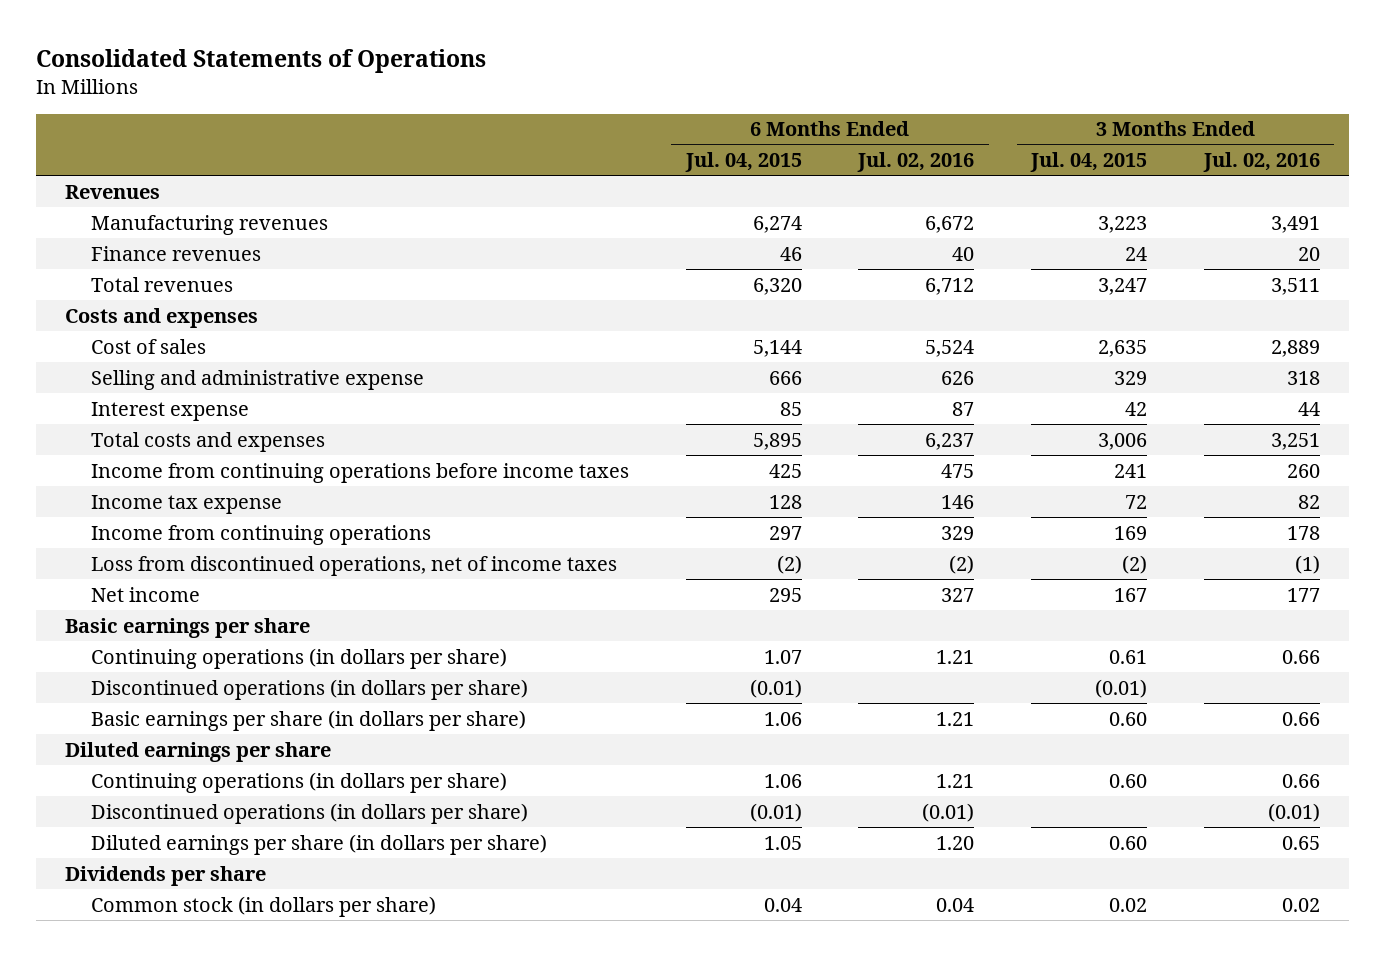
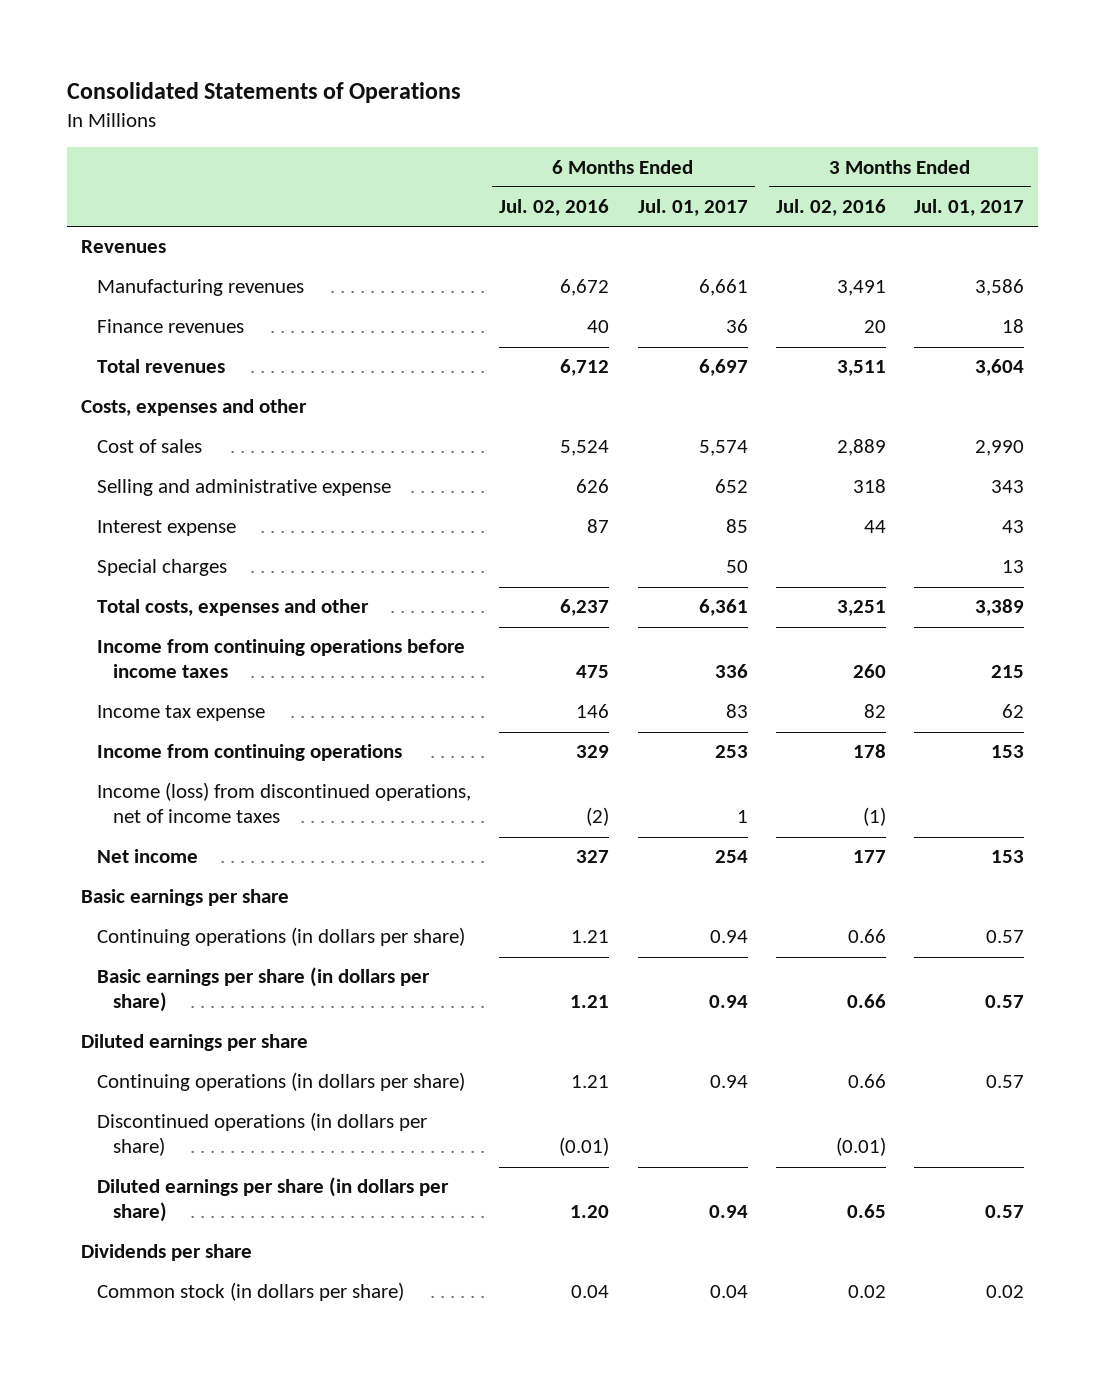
[684,152,802,173] Jul. 04, 2015 -> none
[1030,152,1148,173] Jul. 04, 2015 -> none
none -> [637,199,748,217] Jul. 01, 2017
none -> [913,199,1024,217] Jul. 01, 2017
[64,307,258,328] Costs and expenses -> [81,399,308,417] Costs, expenses and other
none -> [97,559,228,577] Special charges
[90,431,325,452] Total costs and expenses -> [97,599,370,617] Total costs, expenses and other
[90,555,617,576] Loss from discontinued operations, net of income taxes -> [97,782,472,824] Income (loss) from discontinued operations, net of income taxes
[90,678,528,700] Discontinued operations (in dollars per share) -> none

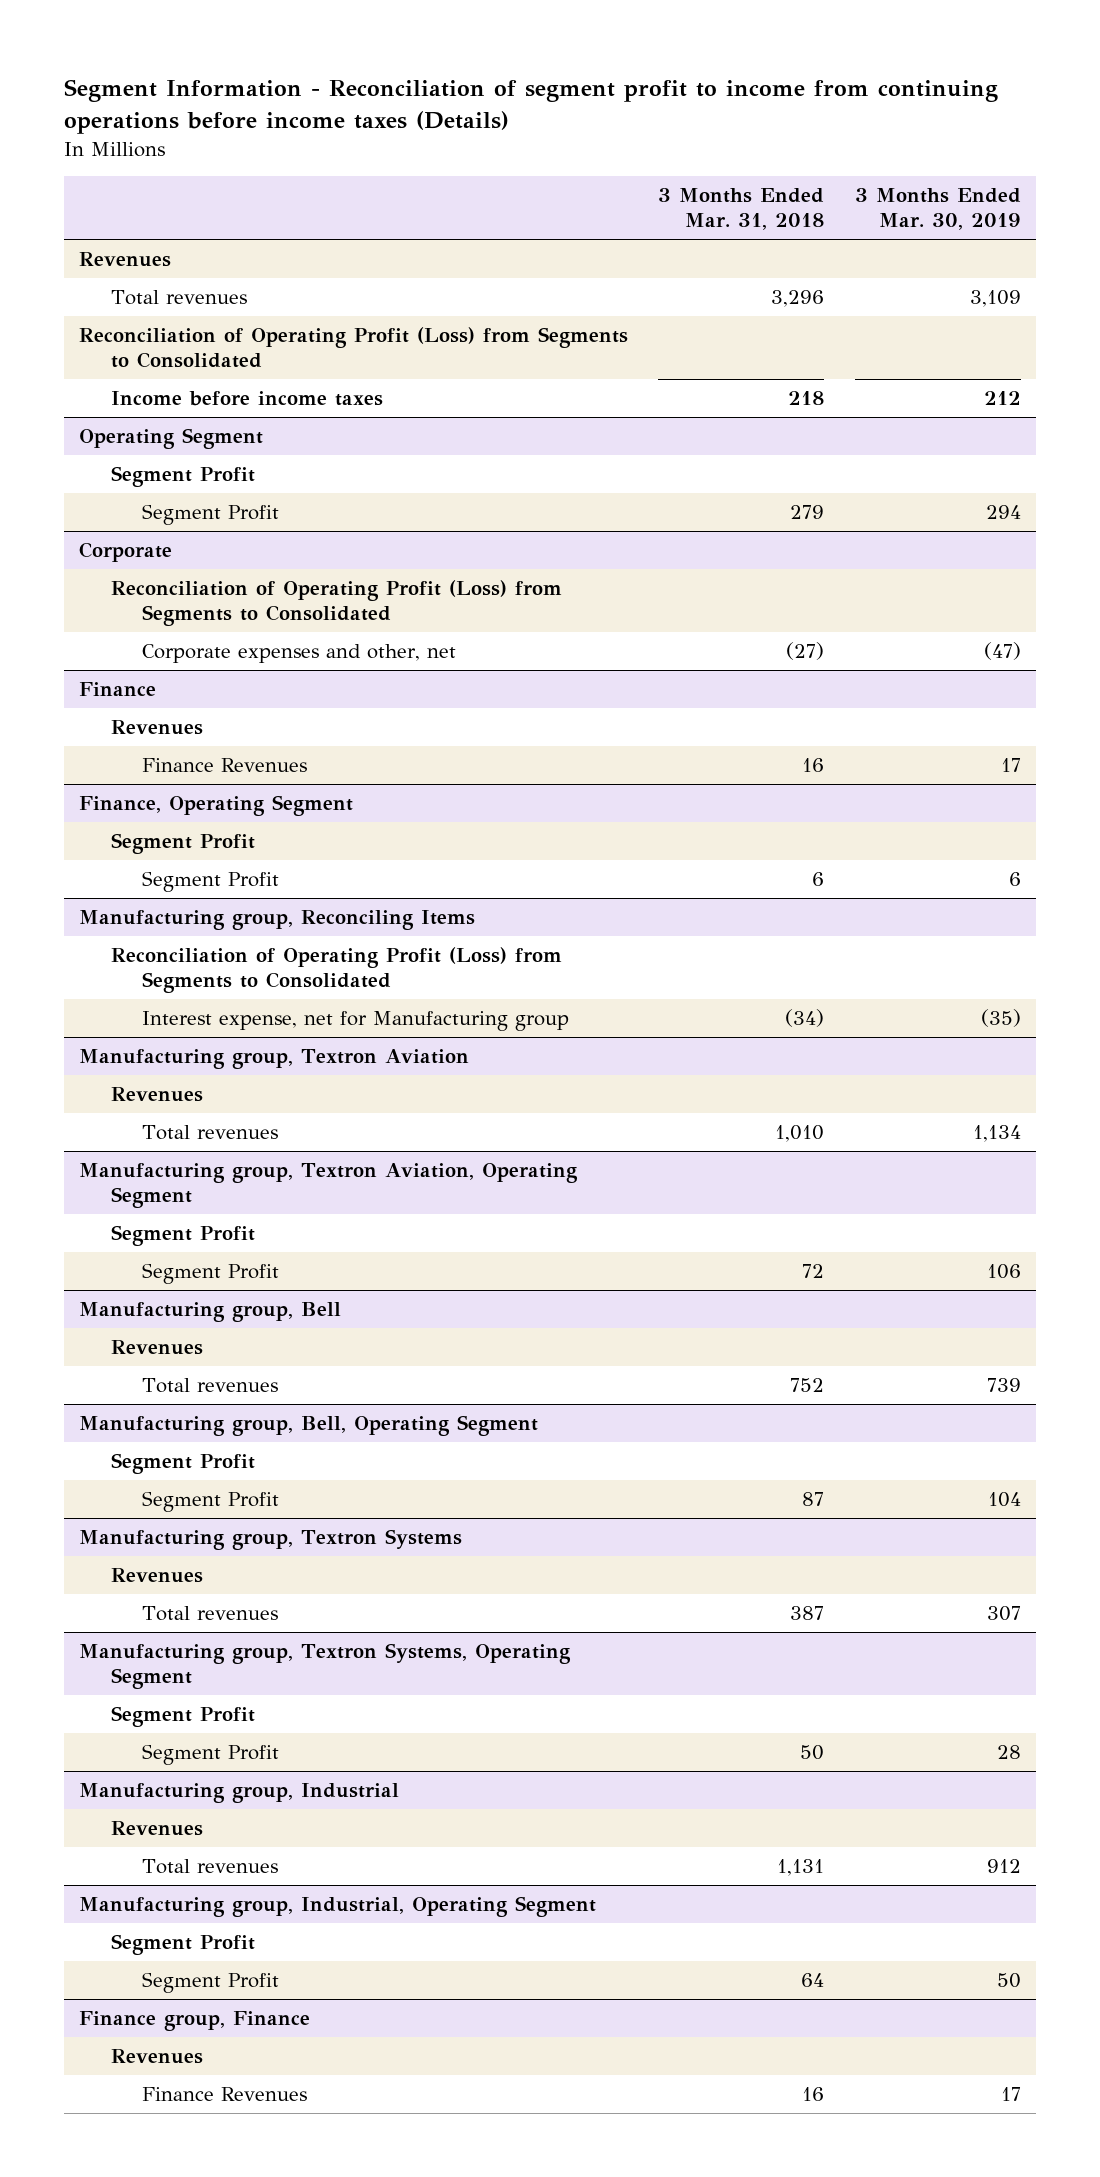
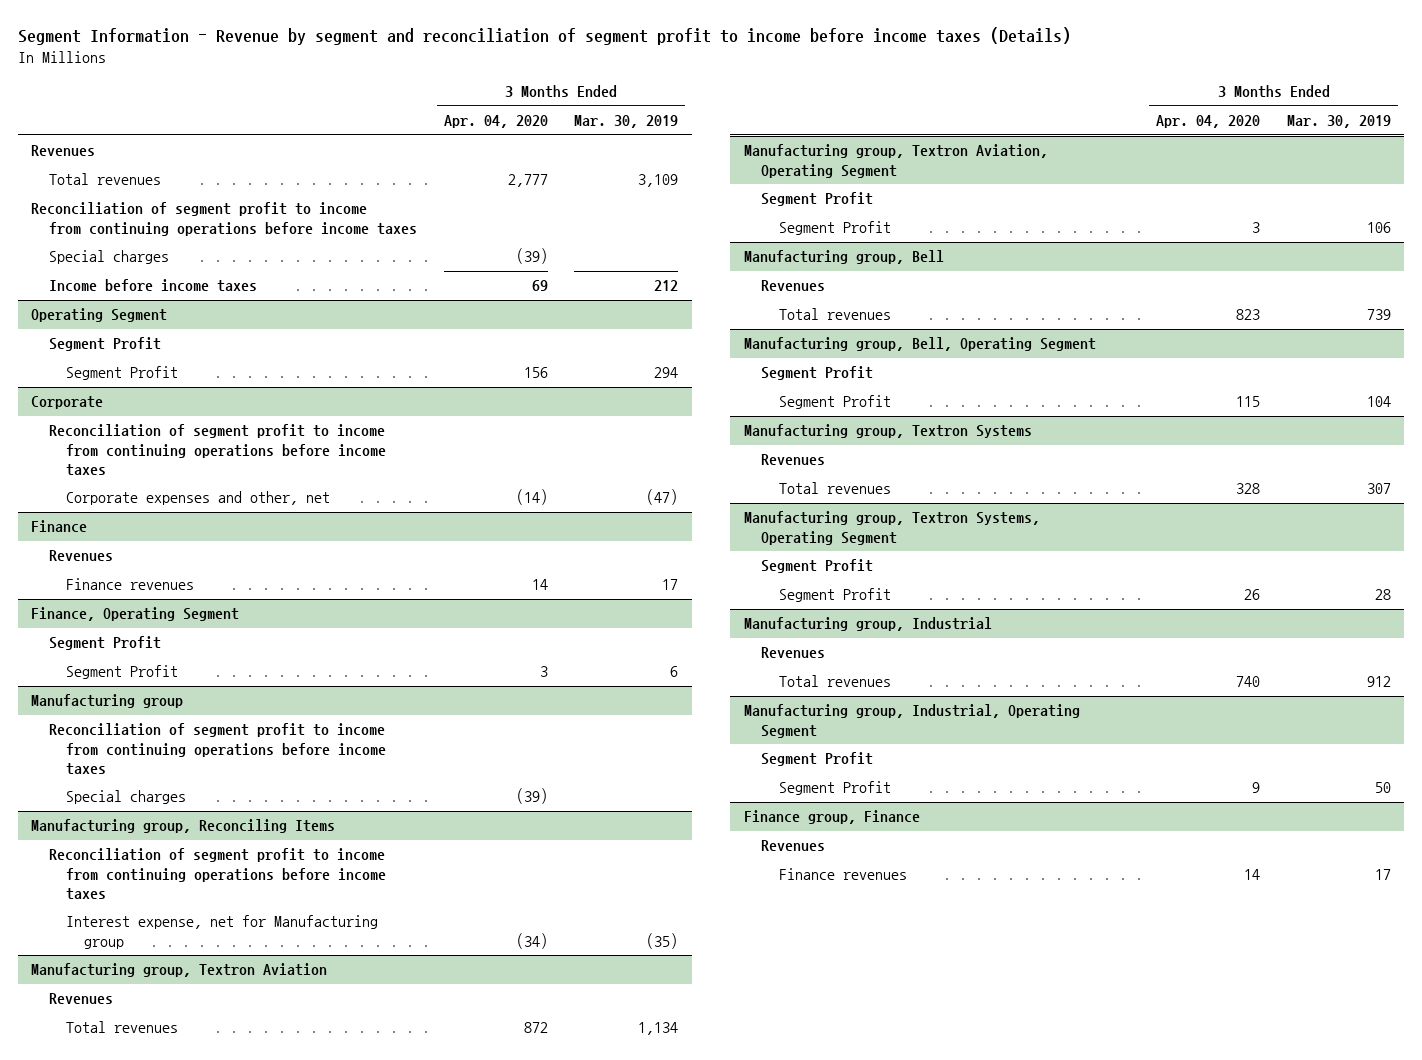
[64,79,999,134] Segment Information - Reconciliation of segment profit to income from continuing operations before income taxes (Details) -> [17,27,1071,46] Segment Information - Revenue by segment and reconciliation of segment profit to income before income taxes (Details)
[658,188,825,231] 3 Months Ended Mar. 31, 2018 -> none
none -> [443,115,548,129] Apr. 04, 2020
[79,326,629,369] Reconciliation of Operating Profit (Loss) from Segments to Consolidated -> [30,202,417,236] Reconciliation of segment profit to income from continuing operations before income taxes
none -> [48,250,169,265] Special charges
[110,579,562,627] Reconciliation of Operating Profit (Loss) from Segments to Consolidated -> [48,424,387,476] Reconciliation of segment profit to income from continuing operations before income taxes
[141,757,307,772] Finance Revenues -> [66,578,195,591] Finance revenues
none -> [30,694,183,709] Manufacturing group
none -> [48,723,387,775] Reconciliation of segment profit to income from continuing operations before income taxes
none -> [66,790,187,805] Special charges
[110,946,562,994] Reconciliation of Operating Profit (Loss) from Segments to Consolidated -> [48,848,387,900] Reconciliation of segment profit to income from continuing operations before income taxes
[141,2086,307,2101] Finance Revenues -> [779,868,908,881] Finance revenues

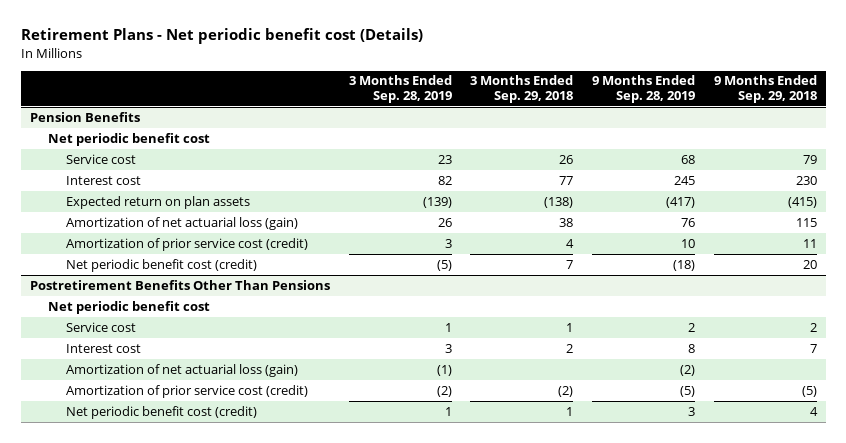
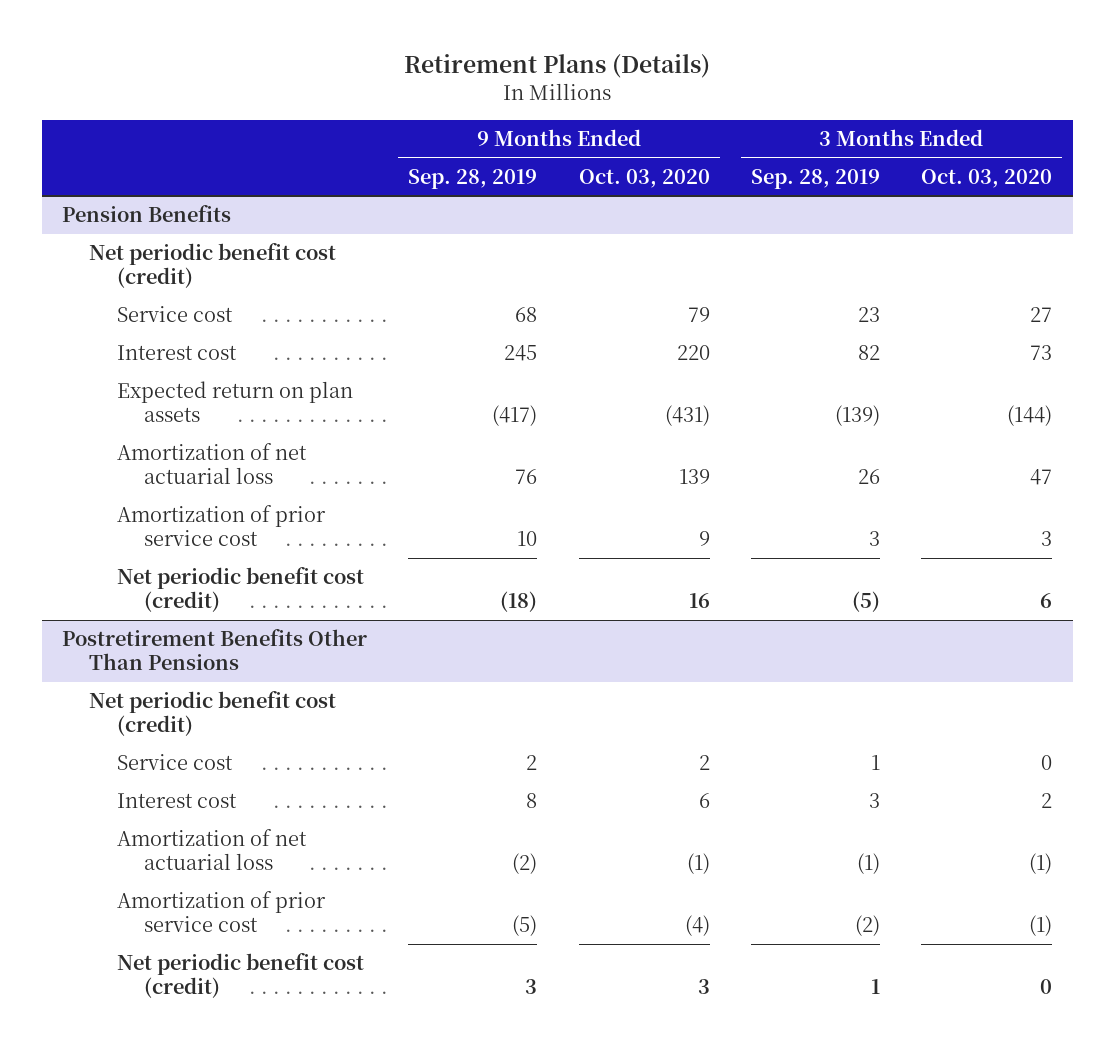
[20,28,423,45] Retirement Plans - Net periodic benefit cost (Details) -> [404,53,711,78] Retirement Plans (Details)
[470,75,574,104] 3 Months Ended Sep. 29, 2018 -> none
[713,75,817,104] 9 Months Ended Sep. 29, 2018 -> none
none -> [578,168,710,188] Oct. 03, 2020
none -> [921,168,1053,188] Oct. 03, 2020
[48,132,211,146] Net periodic benefit cost -> [89,243,337,288] Net periodic benefit cost (credit)
[66,216,299,230] Amortization of net actuarial loss (gain) -> [116,443,307,484] Amortization of net actuarial loss
[66,237,309,251] Amortization of prior service cost (credit) -> [116,505,326,546] Amortization of prior service cost
[48,300,211,314] Net periodic benefit cost -> [89,691,337,736] Net periodic benefit cost (credit)
[66,363,299,377] Amortization of net actuarial loss (gain) -> [116,829,307,870] Amortization of net actuarial loss
[66,384,309,398] Amortization of prior service cost (credit) -> [116,891,326,932] Amortization of prior service cost

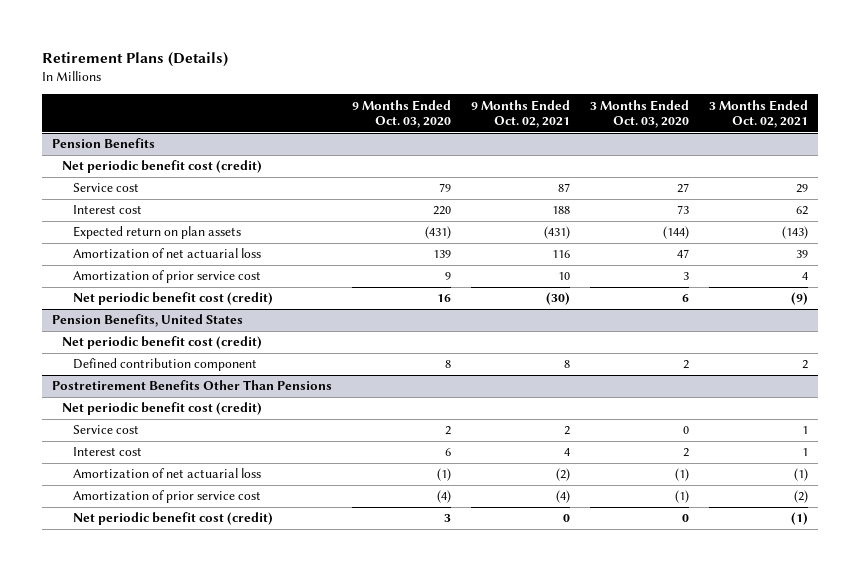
[408,168,538,189] Sep. 28, 2019 -> none
[750,168,880,189] Sep. 28, 2019 -> none
none -> [470,99,570,129] 9 Months Ended Oct. 02, 2021
none -> [708,99,808,129] 3 Months Ended Oct. 02, 2021
none -> [51,314,243,328] Pension Benefits, United States
none -> [62,336,263,350] Net periodic benefit cost (credit)
none -> [72,358,257,372] Defined contribution component

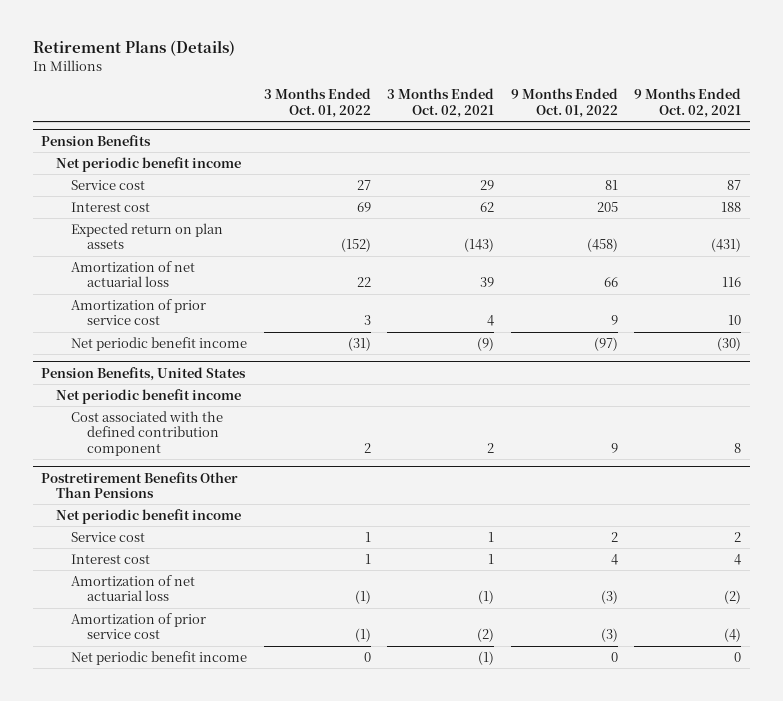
[351,99,451,129] 9 Months Ended Oct. 03, 2020 -> none
[589,99,689,129] 3 Months Ended Oct. 03, 2020 -> none
none -> [263,88,371,118] 3 Months Ended Oct. 01, 2022
none -> [510,88,618,118] 9 Months Ended Oct. 01, 2022
[62,160,263,174] Net periodic benefit cost (credit) -> [56,156,242,172] Net periodic benefit income
[72,292,273,306] Net periodic benefit cost (credit) -> [71,336,248,351] Net periodic benefit income
[62,336,263,350] Net periodic benefit cost (credit) -> [56,388,242,404] Net periodic benefit income
[72,358,257,372] Defined contribution component -> [71,410,224,456] Cost associated with the defined contribution component
[62,402,263,416] Net periodic benefit cost (credit) -> [56,508,242,524] Net periodic benefit income
[72,512,273,526] Net periodic benefit cost (credit) -> [71,650,248,665] Net periodic benefit income

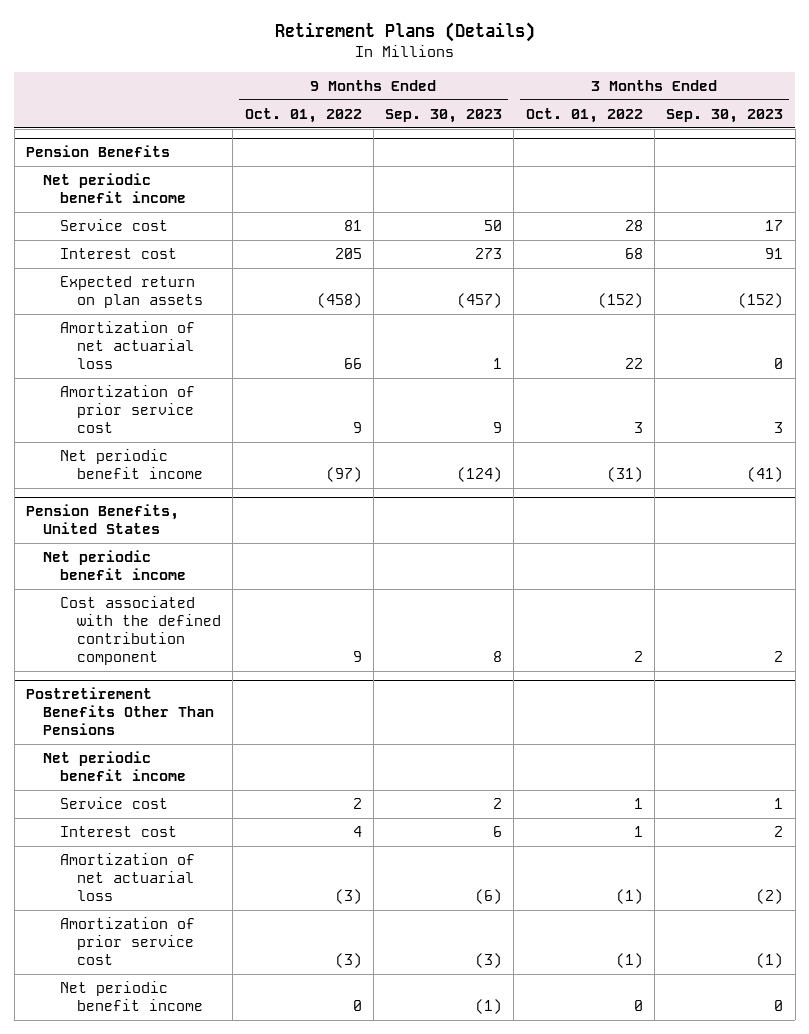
[387,88,495,118] 3 Months Ended Oct. 02, 2021 -> none
[634,88,742,118] 9 Months Ended Oct. 02, 2021 -> none
none -> [385,109,503,124] Sep. 30, 2023
none -> [666,109,784,124] Sep. 30, 2023
[356,179,371,190] 27 -> [624,220,643,232] 28
[356,201,371,212] 69 -> [624,248,643,260] 68

